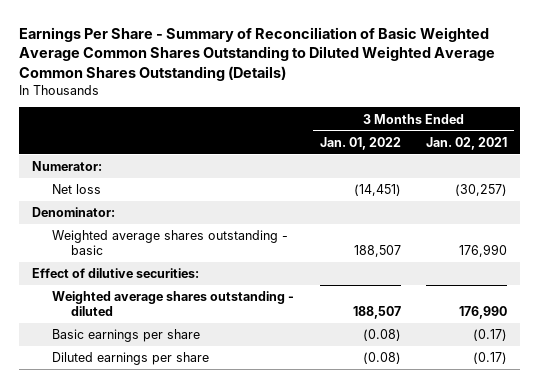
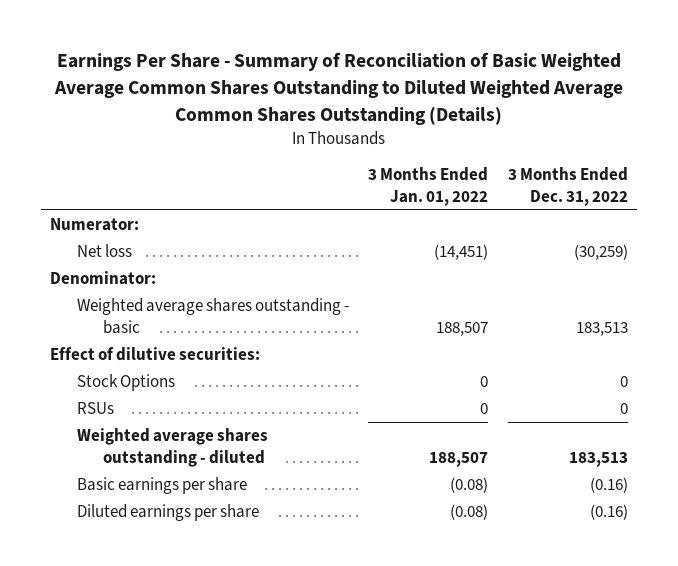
[426,136,508,150] Jan. 02, 2021 -> none
none -> [507,166,628,207] 3 Months Ended Dec. 31, 2022
none -> [76,374,175,392] Stock Options
none -> [76,402,114,415] RSUs

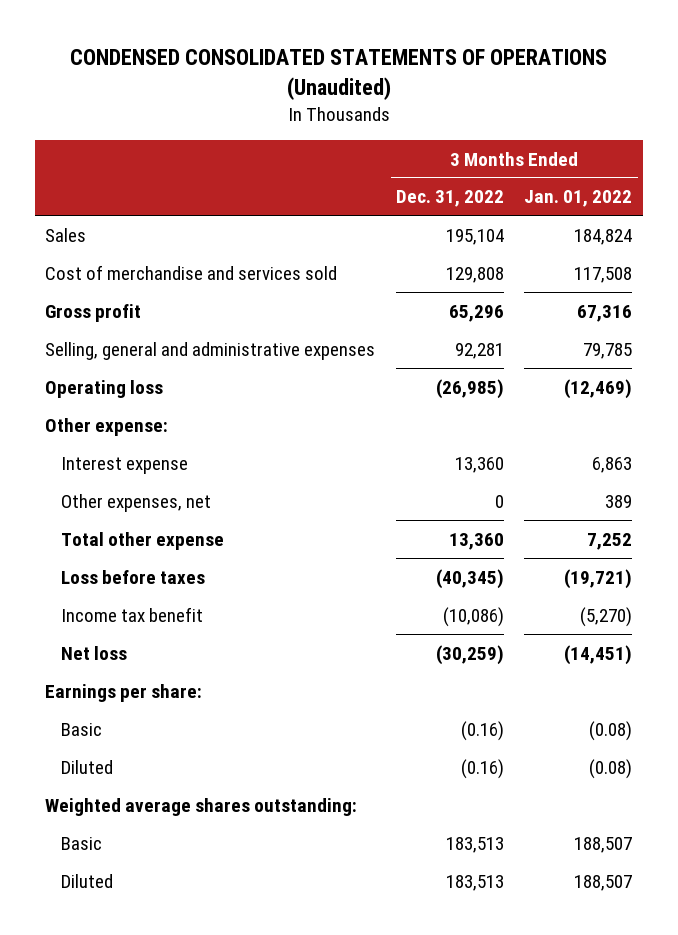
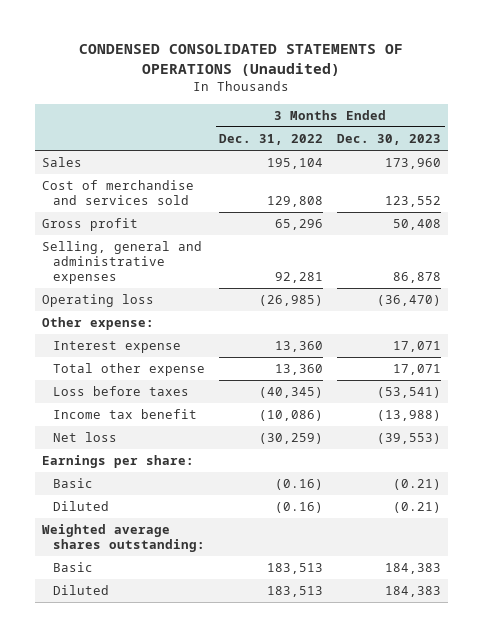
[524,190,633,208] Jan. 01, 2022 -> none
none -> [337,134,442,146] Dec. 30, 2023
[61,493,212,512] Other expenses, net -> none

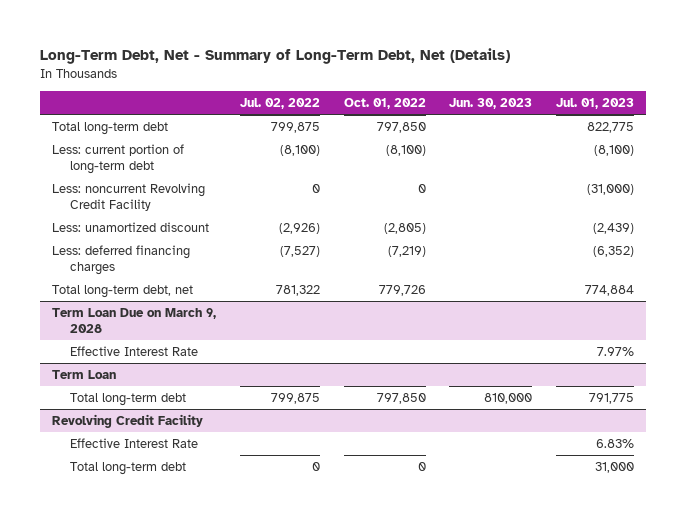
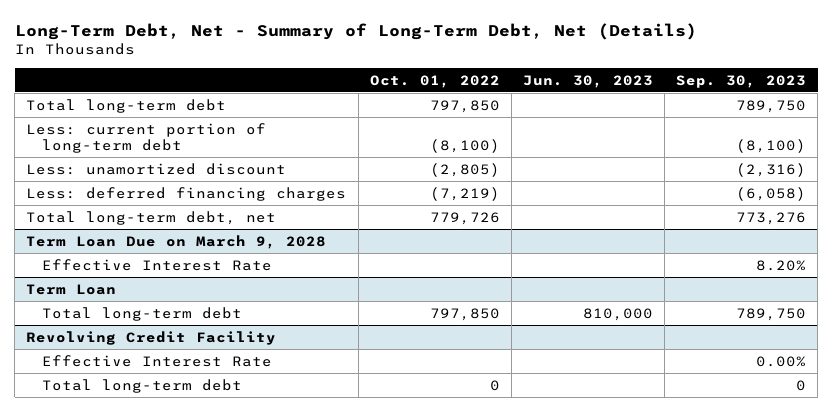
[239,98,320,110] Jul. 02, 2022 -> none
[556,98,635,110] Jul. 01, 2023 -> none
none -> [676,74,807,88] Sep. 30, 2023
[52,183,206,212] Less: noncurrent Revolving Credit Facility -> none

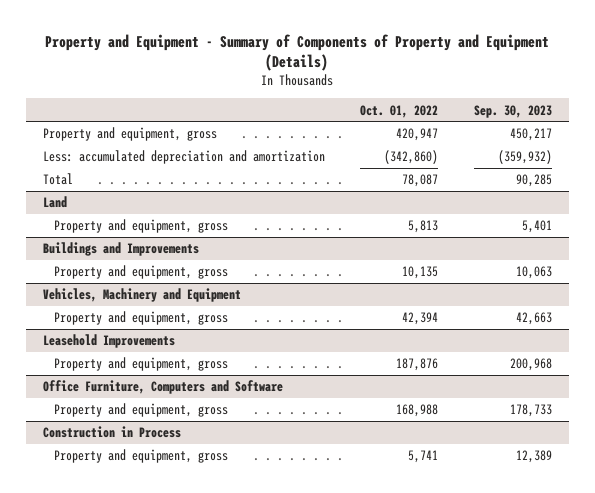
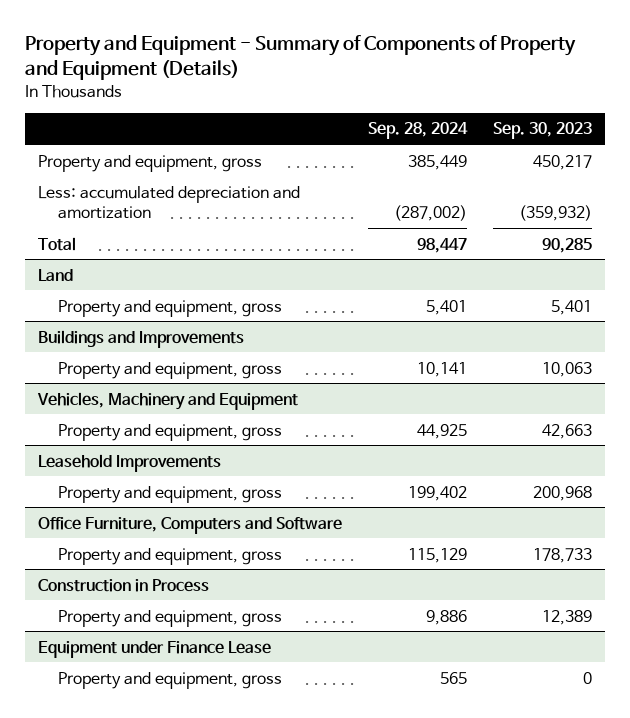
[360,104,439,118] Oct. 01, 2022 -> none
none -> [367,122,468,140] Sep. 28, 2024
none -> [37,640,271,658] Equipment under Finance Lease
none -> [58,671,283,689] Property and equipment, gross

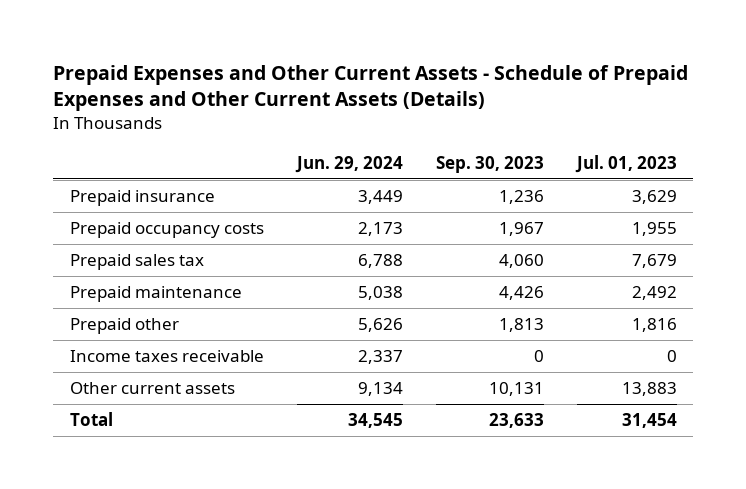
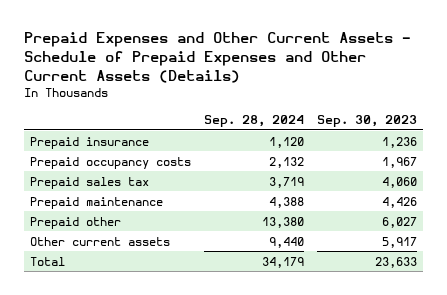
[294,155,403,173] Jun. 29, 2024 -> none
[574,154,677,173] Jul. 01, 2023 -> none
none -> [203,115,304,128] Sep. 28, 2024
[69,350,264,363] Income taxes receivable -> none
[498,318,544,333] 1,813 -> [381,216,417,228] 6,027
[488,382,544,397] 10,131 -> [381,236,417,248] 5,917

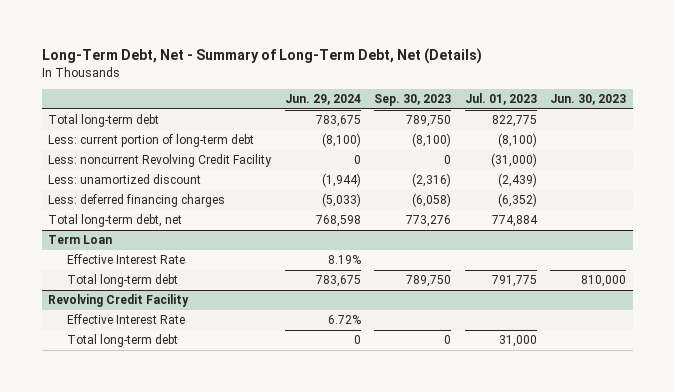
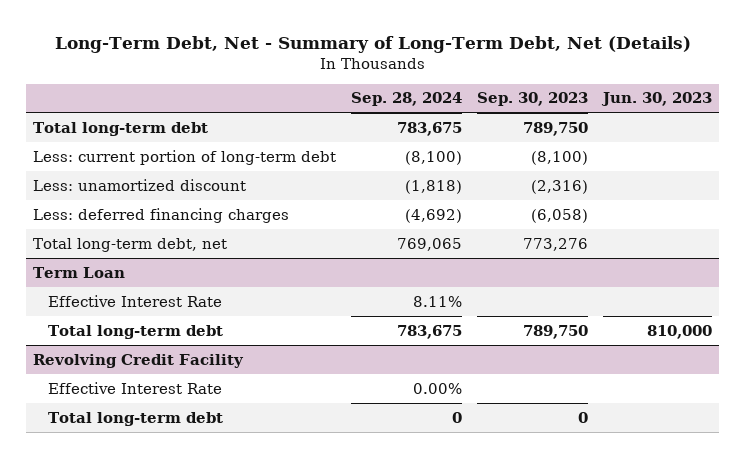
[284,93,361,105] Jun. 29, 2024 -> none
[464,92,537,105] Jul. 01, 2023 -> none
none -> [351,92,463,107] Sep. 28, 2024
[48,154,273,168] Less: noncurrent Revolving Credit Facility -> none

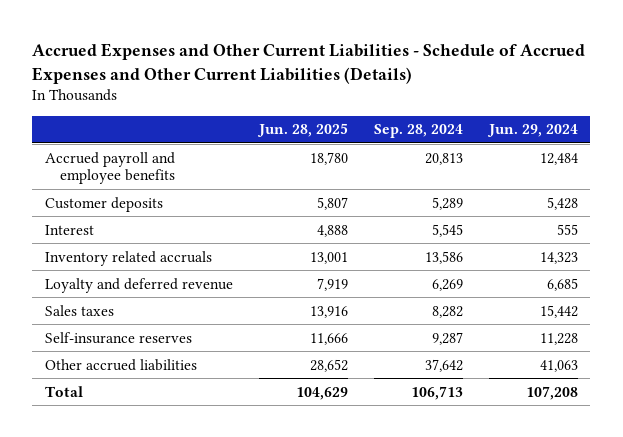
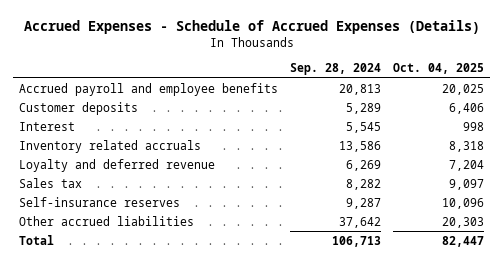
[32,42,586,84] Accrued Expenses and Other Current Liabilities - Schedule of Accrued Expenses and Other Current Liabilities (Details) -> [23,20,480,35] Accrued Expenses - Schedule of Accrued Expenses (Details)
[256,123,348,138] Jun. 28, 2025 -> none
[486,124,578,138] Jun. 29, 2024 -> none
none -> [393,63,485,75] Oct. 04, 2025
[45,304,115,316] Sales taxes -> [19,177,83,188] Sales tax

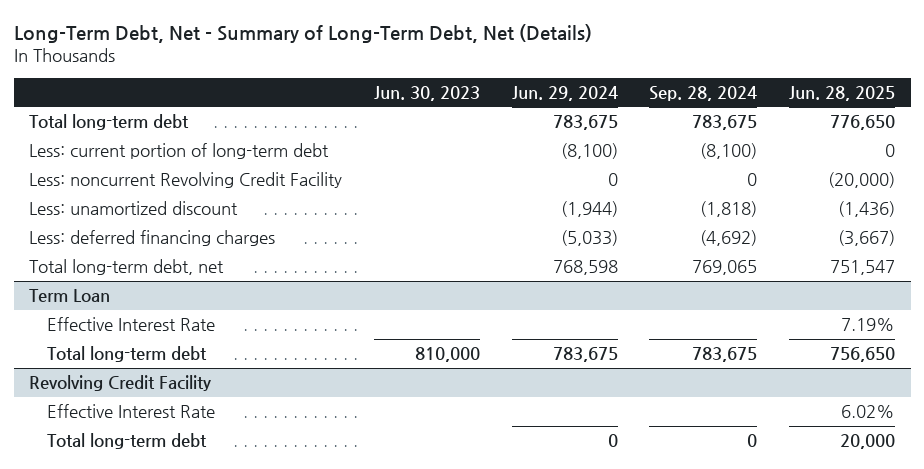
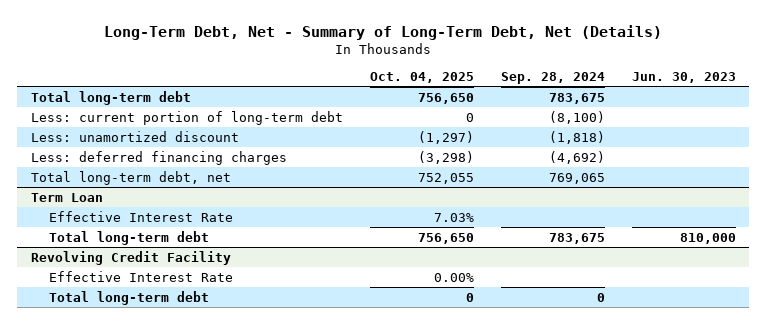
[511,85,618,101] Jun. 29, 2024 -> none
[789,85,896,101] Jun. 28, 2025 -> none
none -> [369,71,474,83] Oct. 04, 2025
[29,172,343,189] Less: noncurrent Revolving Credit Facility -> none

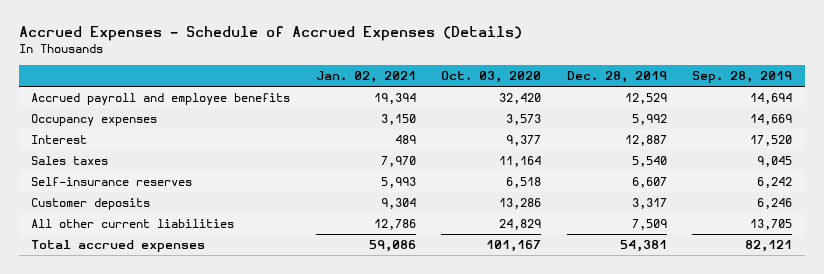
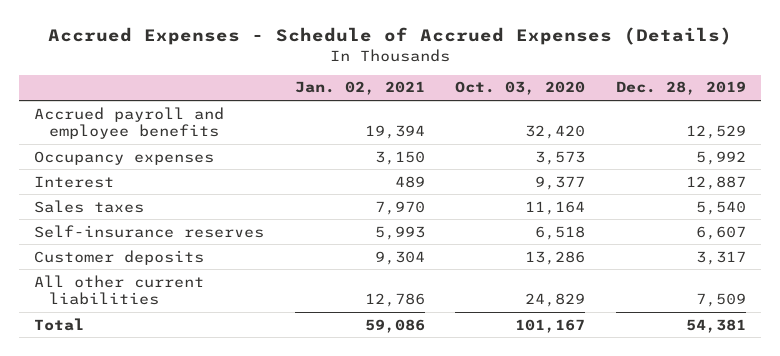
[692,71,793,84] Sep. 28, 2019 -> none
[31,240,206,253] Total accrued expenses -> [34,317,85,331] Total

